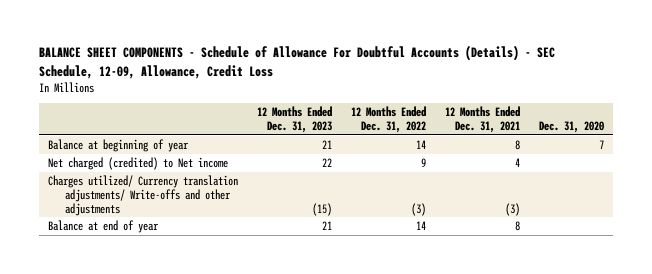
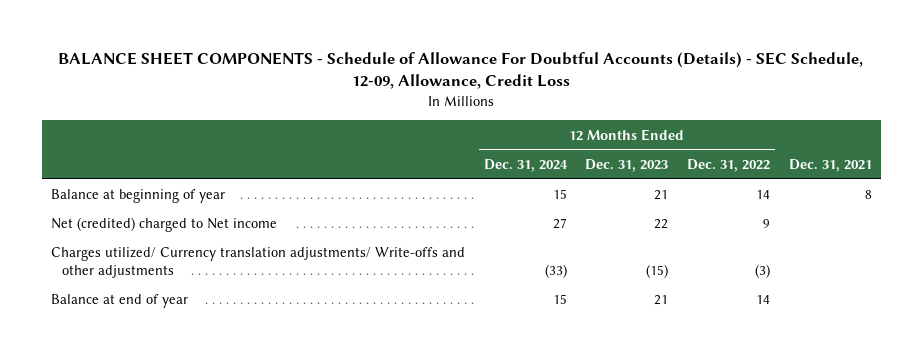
[444,106,520,134] 12 Months Ended Dec. 31, 2021 -> none
[538,121,604,134] Dec. 31, 2020 -> none
none -> [483,158,568,172] Dec. 31, 2024
none -> [788,158,872,172] Dec. 31, 2021
[48,157,229,171] Net charged (credited) to Net income -> [50,217,277,233] Net (credited) charged to Net income

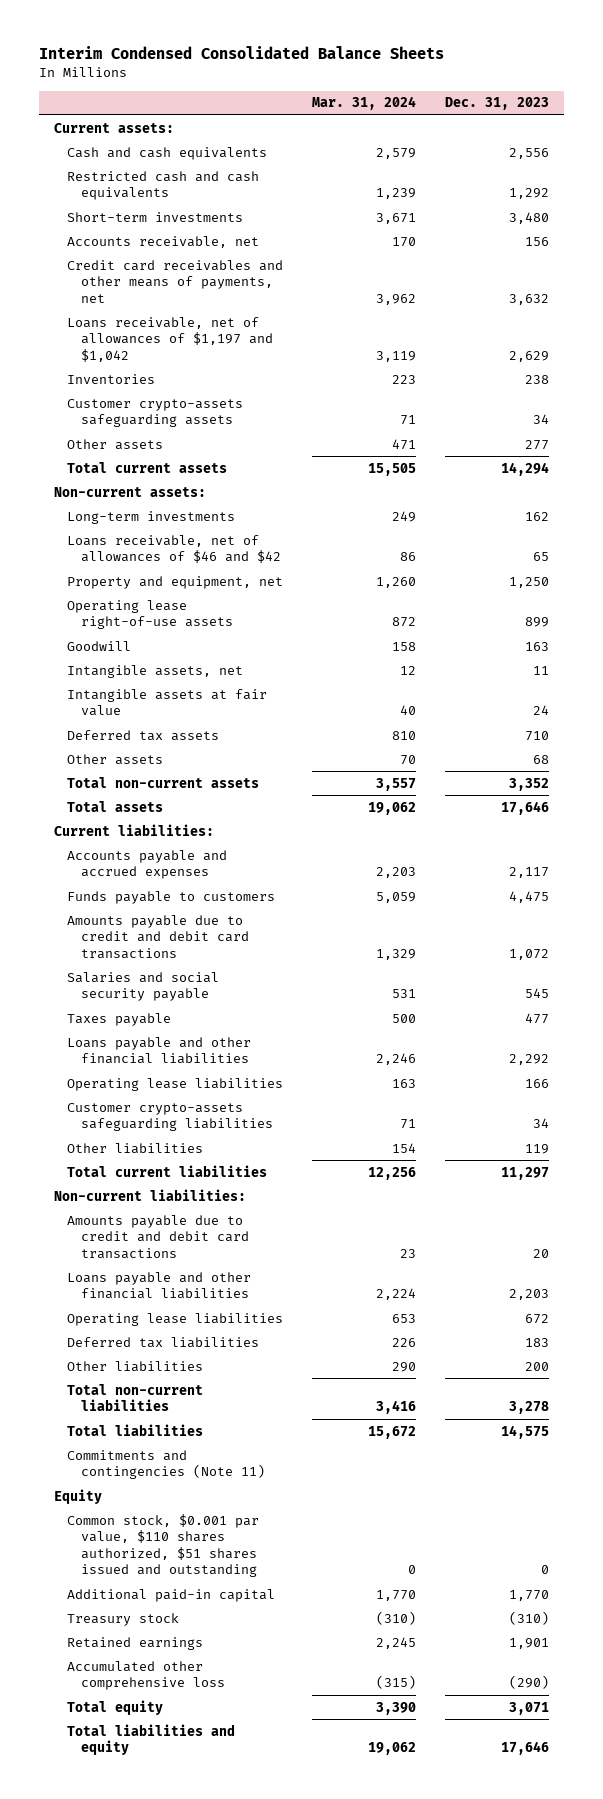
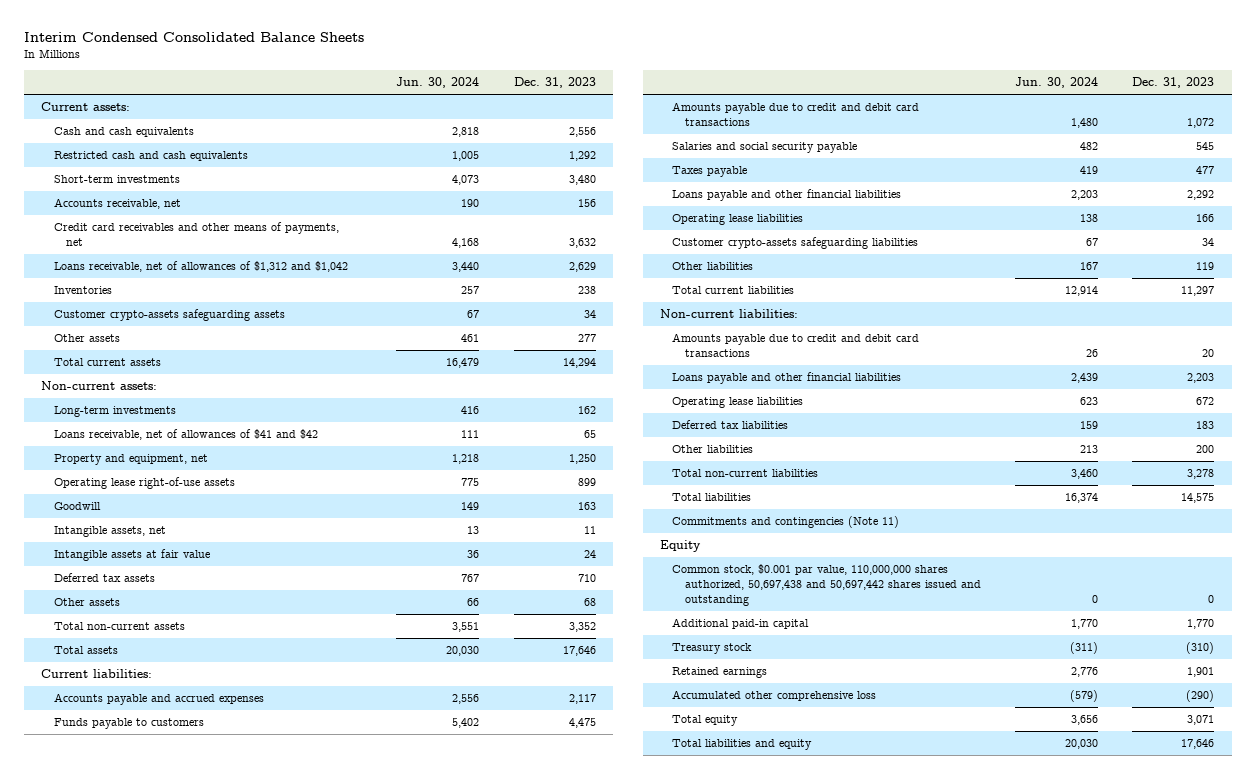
[312,96,417,111] Mar. 31, 2024 -> none
none -> [396,77,480,89] Jun. 30, 2024
[67,316,273,362] Loans receivable, net of allowances of $1,197 and $1,042 -> [53,261,348,273] Loans receivable, net of allowances of $1,312 and $1,042
[67,534,281,564] Loans receivable, net of allowances of $46 and $42 -> [53,429,318,441] Loans receivable, net of allowances of $41 and $42
[67,1513,260,1578] Common stock, $0.001 par value, $110 shares authorized, $51 shares issued and outstanding -> [672,564,981,606] Common stock, $0.001 par value, 110,000,000 shares authorized, 50,697,438 and 50,697,442 shares issued and outstanding

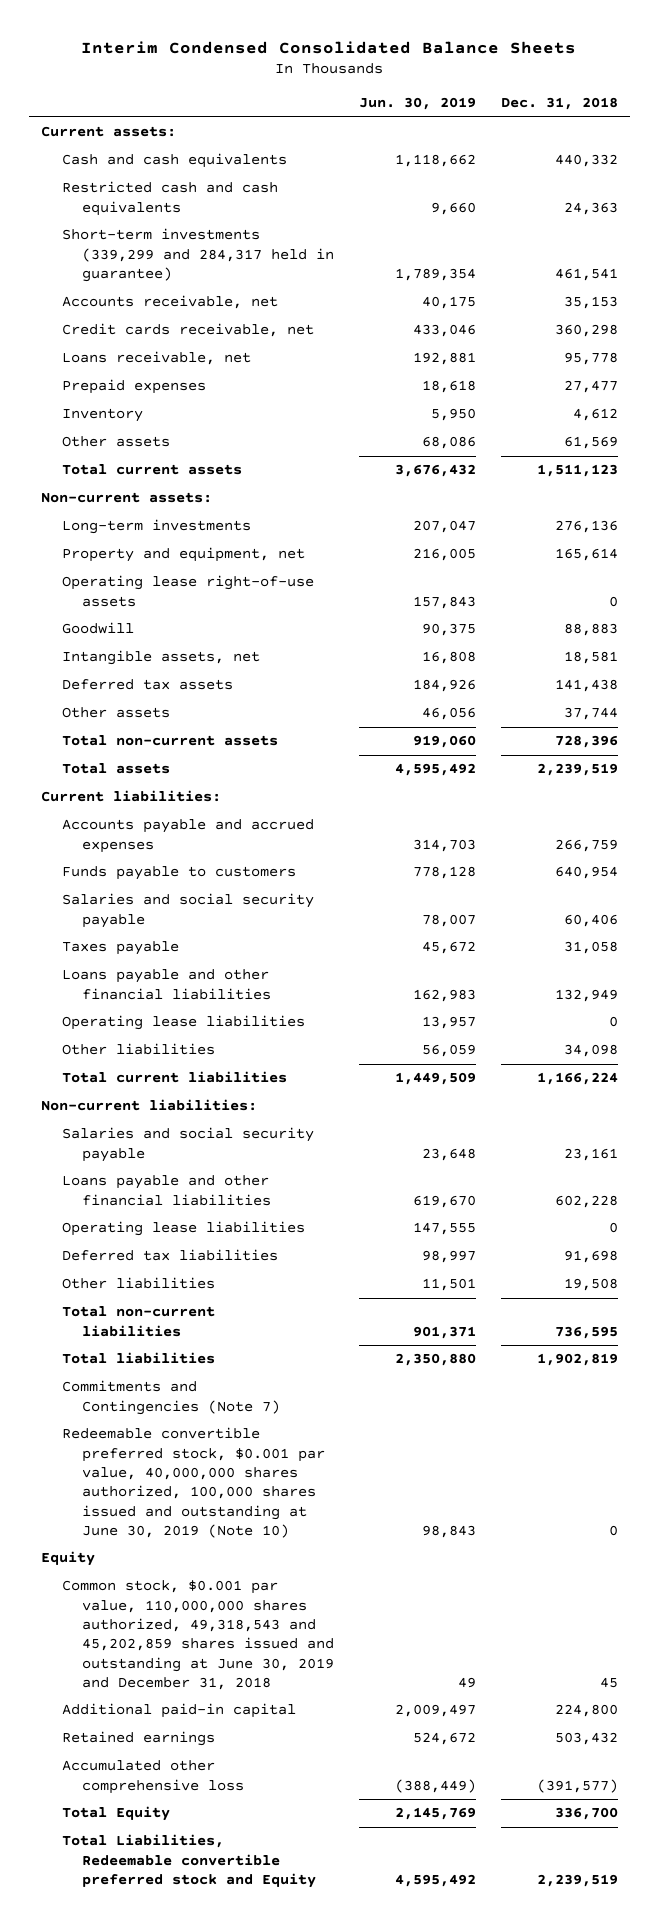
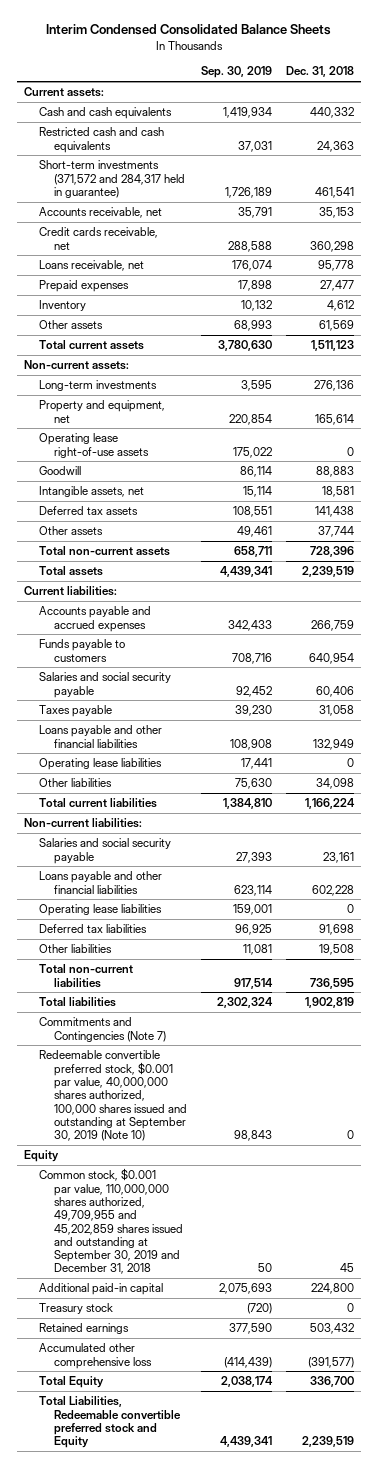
[359,97,477,111] Jun. 30, 2019 -> none
none -> [200,66,272,79] Sep. 30, 2019
[61,228,335,283] Short-term investments (339,299 and 284,317 held in guarantee) -> [38,160,185,198] Short-term investments (371,572 and 284,317 held in guarantee)
[61,1427,326,1539] Redeemable convertible preferred stock, $0.001 par value, 40,000,000 shares authorized, 100,000 shares issued and outstanding at June 30, 2019 (Note 10) -> [38,1050,187,1142] Redeemable convertible preferred stock, $0.001 par value, 40,000,000 shares authorized, 100,000 shares issued and outstanding at September 30, 2019 (Note 10)
[61,1580,335,1691] Common stock, $0.001 par value, 110,000,000 shares authorized, 49,318,543 and 45,202,859 shares issued and outstanding at June 30, 2019 and December 31, 2018 -> [38,1168,183,1275] Common stock, $0.001 par value, 110,000,000 shares authorized, 49,709,955 and 45,202,859 shares issued and outstanding at September 30, 2019 and December 31, 2018
none -> [38,1303,113,1315] Treasury stock

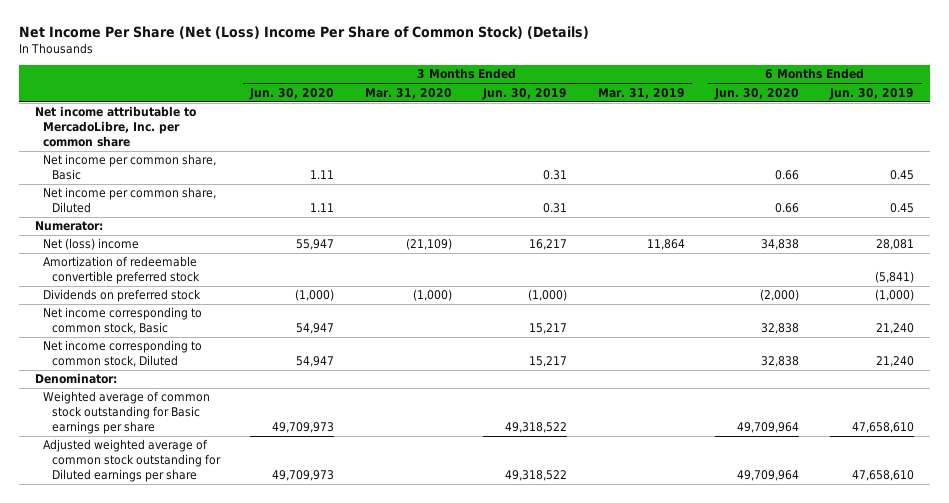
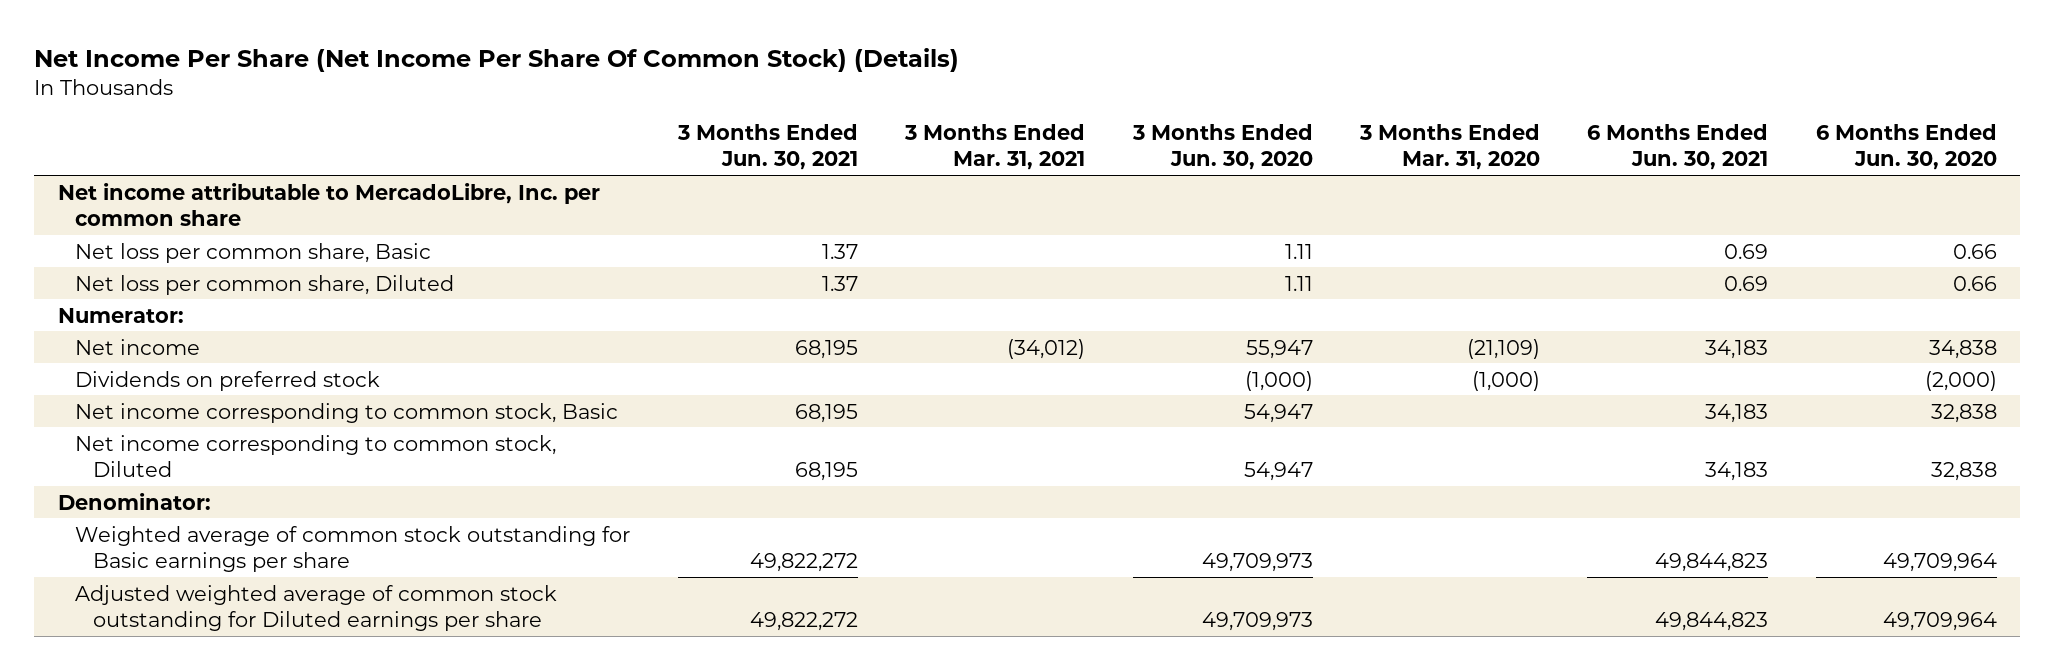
[19,26,590,40] Net Income Per Share (Net (Loss) Income Per Share of Common Stock) (Details) -> [34,47,960,72] Net Income Per Share (Net Income Per Share Of Common Stock) (Details)
[481,87,567,100] Jun. 30, 2019 -> none
[597,87,685,99] Mar. 31, 2019 -> none
[829,87,915,100] Jun. 30, 2019 -> none
none -> [676,123,858,171] 3 Months Ended Jun. 30, 2021
none -> [904,123,1086,171] 3 Months Ended Mar. 31, 2021
none -> [1587,123,1769,171] 6 Months Ended Jun. 30, 2021
[43,154,217,181] Net income per common share, Basic -> [75,242,432,263] Net loss per common share, Basic
[43,187,217,214] Net income per common share, Diluted -> [75,274,455,295] Net loss per common share, Diluted
[43,256,200,285] Amortization of redeemable convertible preferred stock -> none
[43,238,140,251] Net (loss) income -> [75,338,201,355] Net income

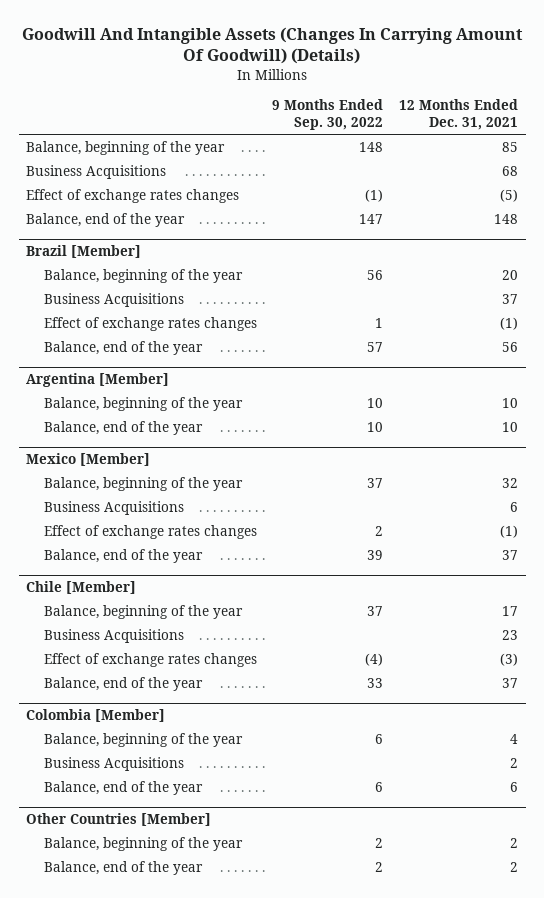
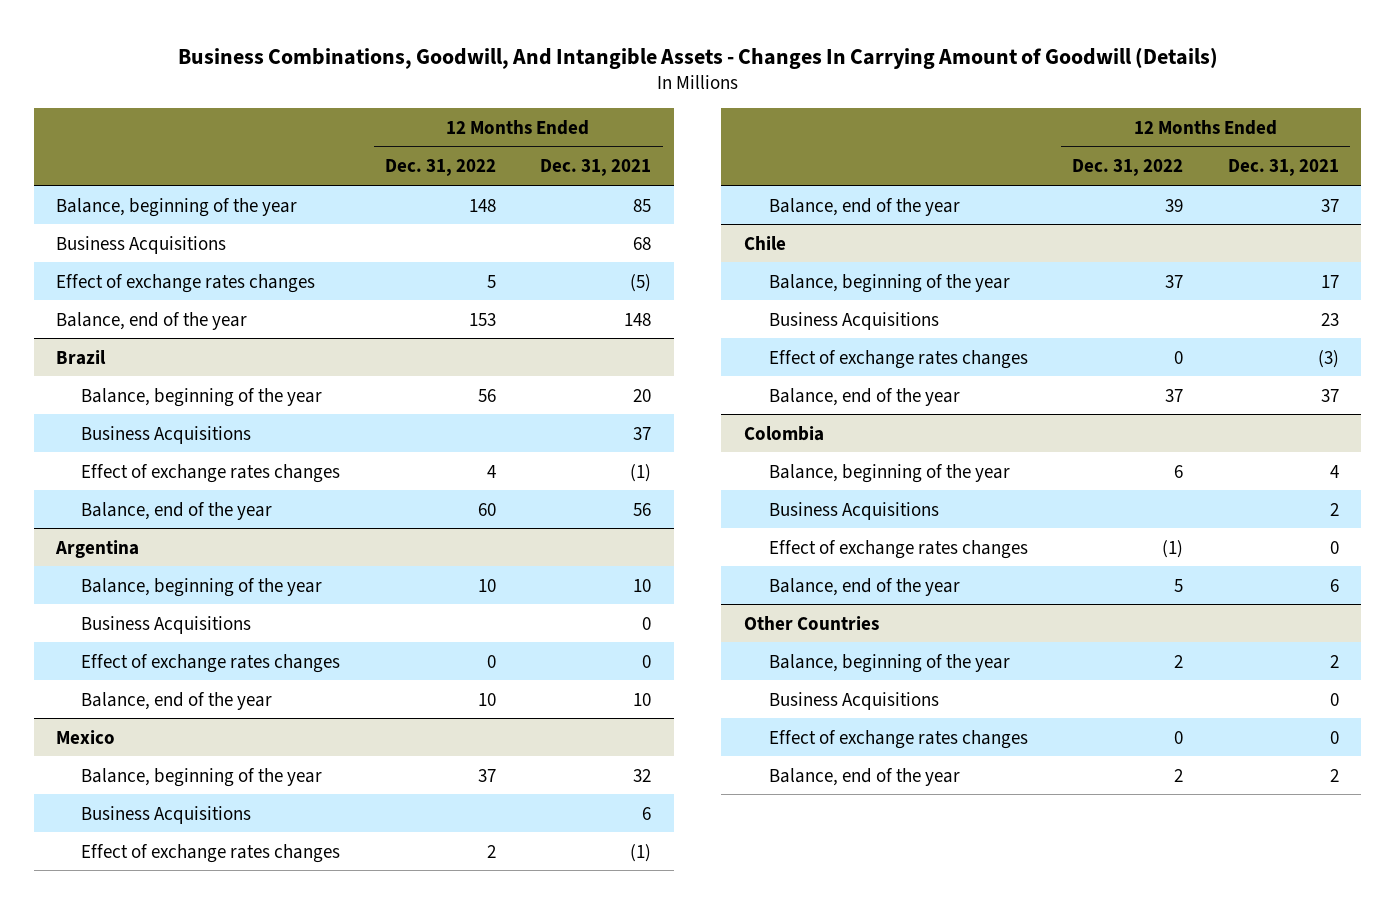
[22,26,524,65] Goodwill And Intangible Assets (Changes In Carrying Amount Of Goodwill) (Details) -> [177,46,1218,69] Business Combinations, Goodwill, And Intangible Assets - Changes In Carrying Amount of Goodwill (Details)
[272,99,384,131] 9 Months Ended Sep. 30, 2022 -> none
none -> [384,159,496,177] Dec. 31, 2022
[26,245,142,259] Brazil [Member] -> [56,349,107,365] Brazil
[26,373,170,388] Argentina [Member] -> [55,539,140,558] Argentina
none -> [81,615,252,634] Business Acquisitions
none -> [81,653,341,673] Effect of exchange rates changes
[26,453,151,467] Mexico [Member] -> [56,729,116,744] Mexico
[26,581,137,595] Chile [Member] -> [743,235,786,250] Chile
[26,709,166,723] Colombia [Member] -> [743,425,824,441] Colombia
none -> [768,539,1028,559] Effect of exchange rates changes
[26,813,212,827] Other Countries [Member] -> [743,615,879,630] Other Countries
none -> [768,691,939,710] Business Acquisitions
none -> [768,729,1028,749] Effect of exchange rates changes

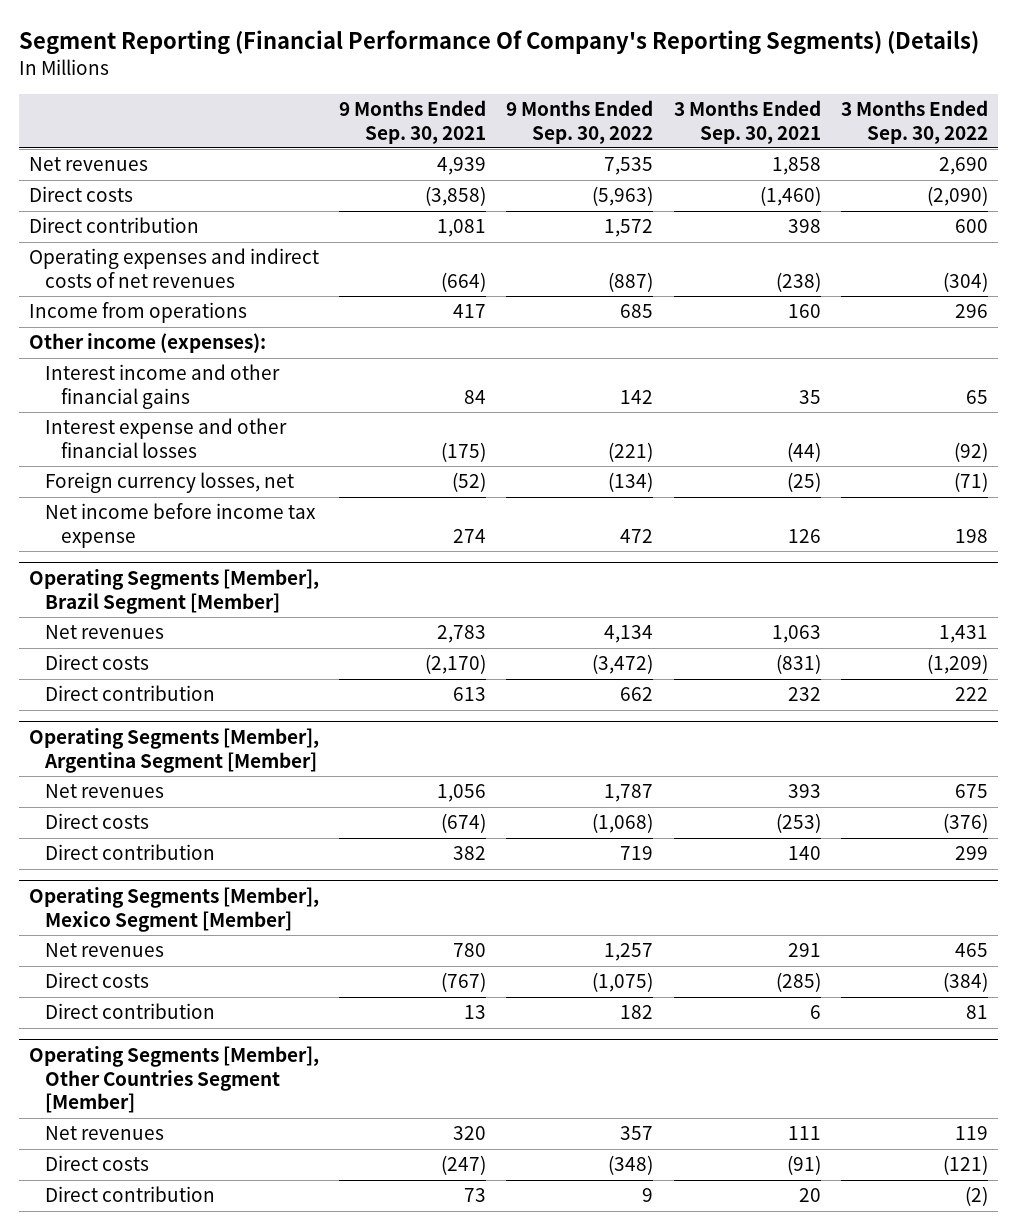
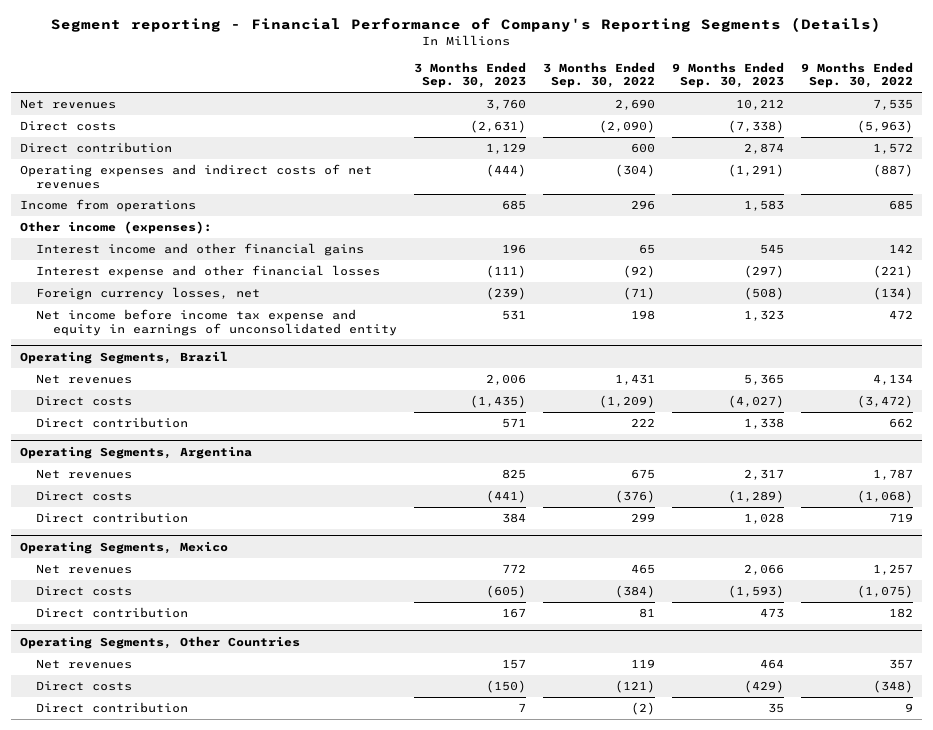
[18,29,979,55] Segment Reporting (Financial Performance Of Company's Reporting Segments) (Details) -> [51,17,882,33] Segment reporting - Financial Performance of Company's Reporting Segments (Details)
[339,99,487,144] 9 Months Ended Sep. 30, 2021 -> none
[673,99,821,144] 3 Months Ended Sep. 30, 2021 -> none
none -> [414,61,527,89] 3 Months Ended Sep. 30, 2023
none -> [672,61,785,89] 9 Months Ended Sep. 30, 2023
[45,503,317,548] Net income before income tax expense -> [36,309,398,336] Net income before income tax expense and equity in earnings of unconsolidated entity
[28,569,319,614] Operating Segments [Member], Brazil Segment [Member] -> [19,350,228,364] Operating Segments, Brazil
[28,728,319,773] Operating Segments [Member], Argentina Segment [Member] -> [19,445,252,459] Operating Segments, Argentina
[28,887,319,932] Operating Segments [Member], Mexico Segment [Member] -> [19,540,228,554] Operating Segments, Mexico
[28,1046,319,1114] Operating Segments [Member], Other Countries Segment [Member] -> [19,635,300,649] Operating Segments, Other Countries

